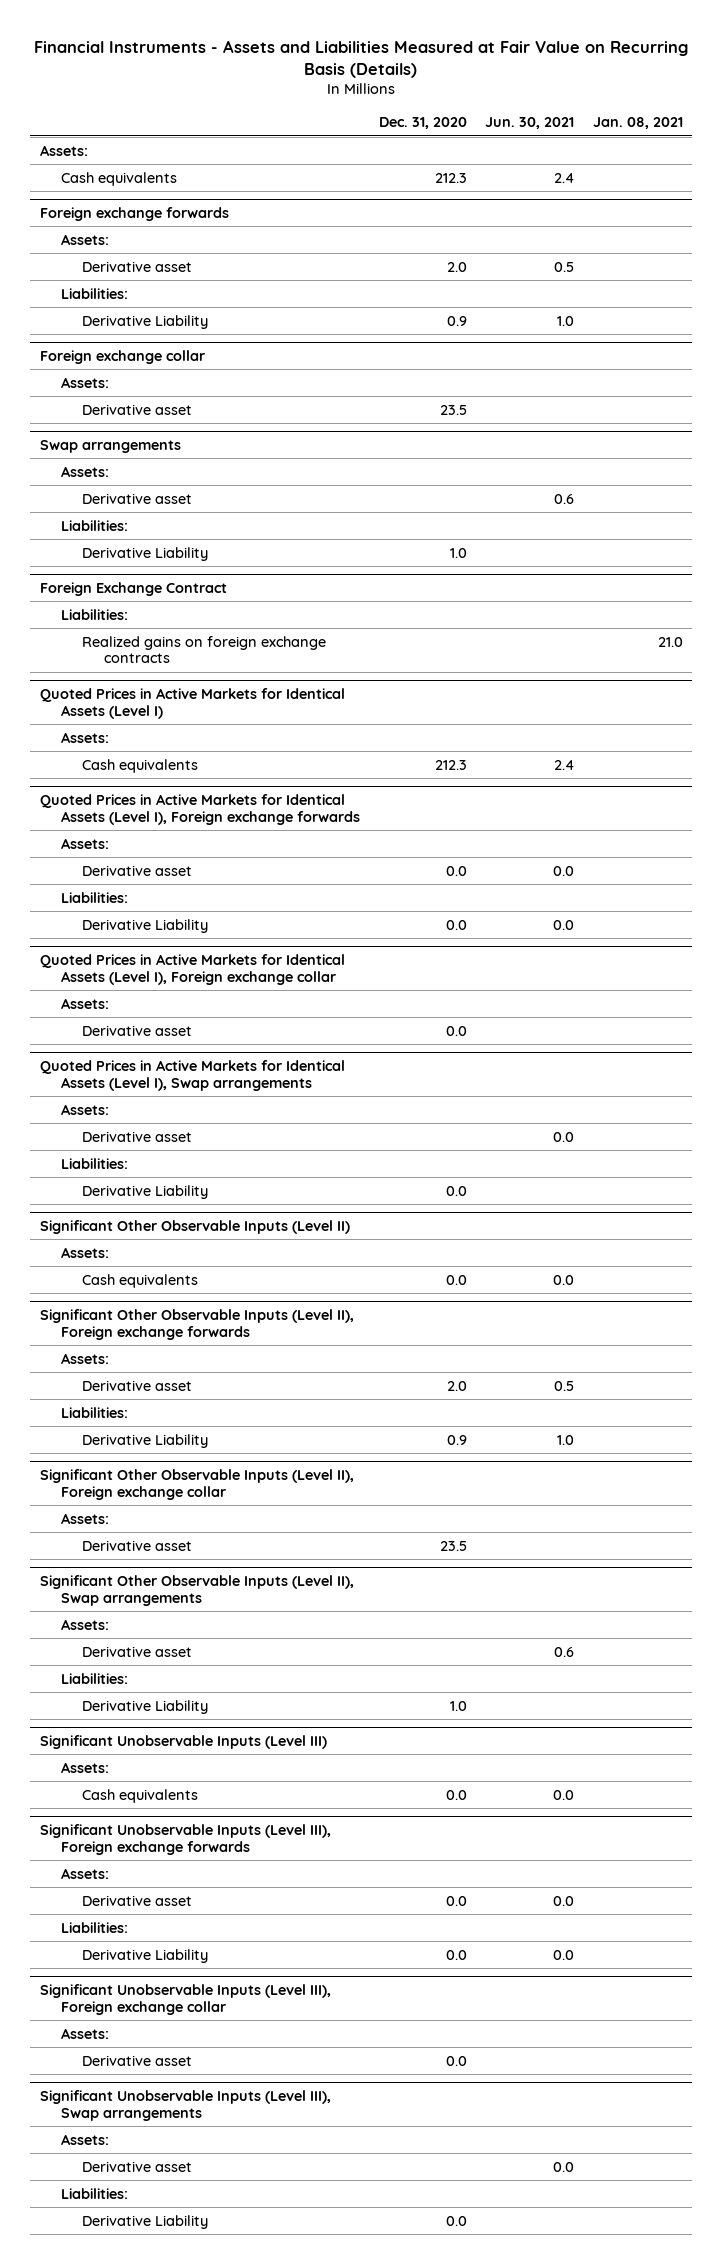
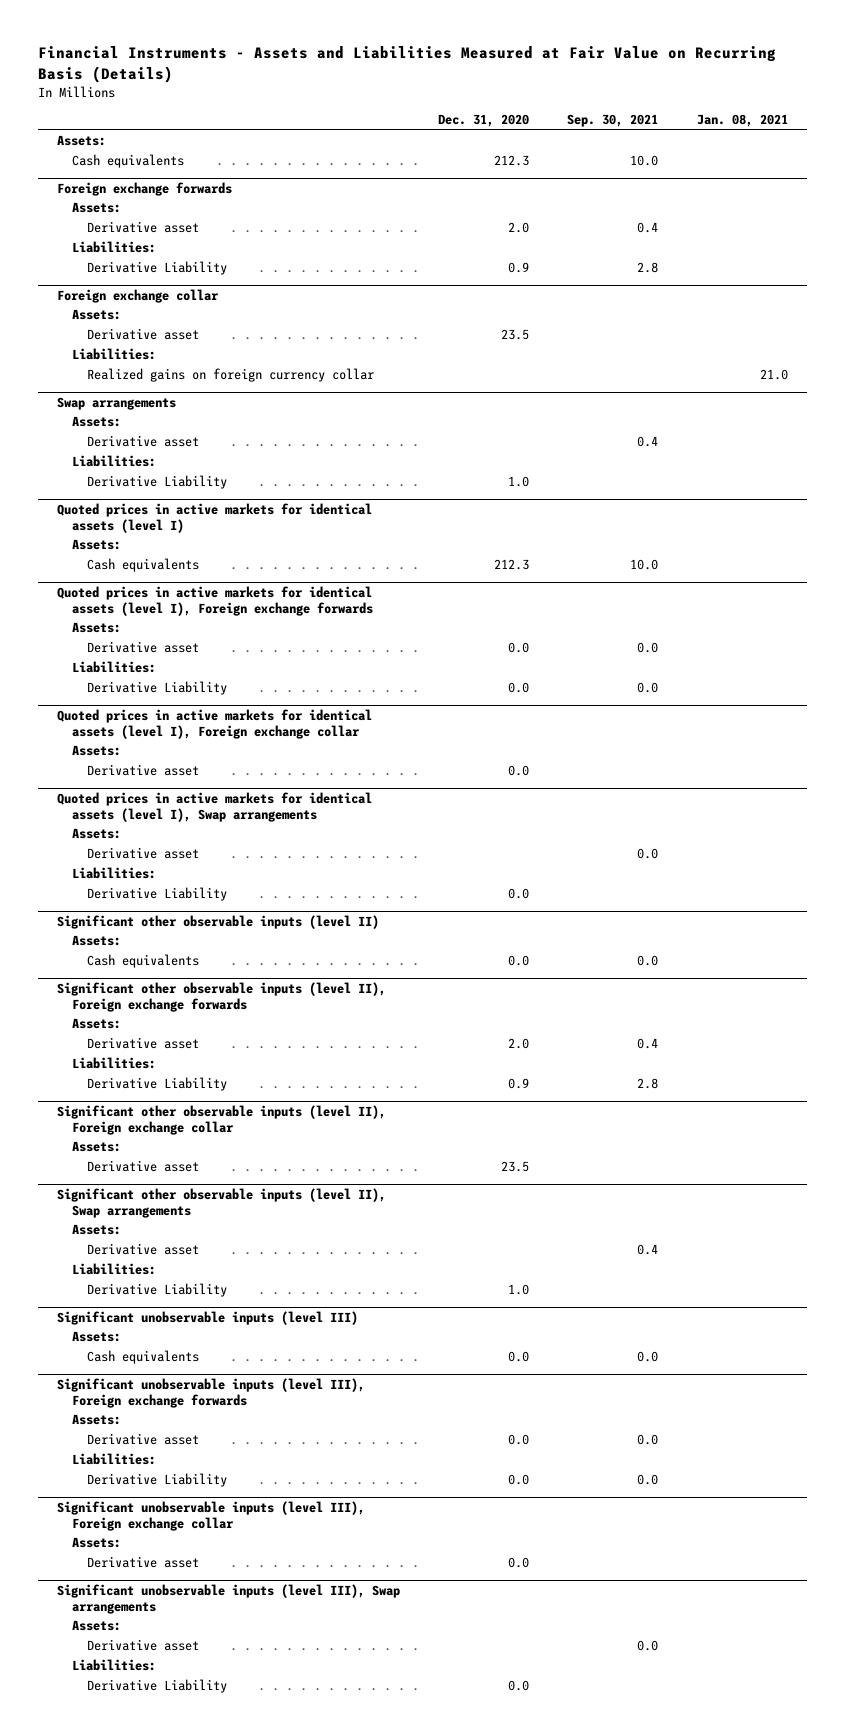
[485,117,575,130] Jun. 30, 2021 -> none
none -> [567,114,659,128] Sep. 30, 2021
none -> [71,348,156,361] Liabilities:
none -> [86,368,374,383] Realized gains on foreign currency collar
[39,581,227,596] Foreign Exchange Contract -> none
[61,608,129,620] Liabilities: -> none
[82,635,327,664] Realized gains on foreign exchange contracts -> none
[39,687,345,719] Quoted Prices in Active Markets for Identical Assets (Level I) -> [56,503,372,533] Quoted prices in active markets for identical assets (level I)
[39,793,361,825] Quoted Prices in Active Markets for Identical Assets (Level I), Foreign exchange forwards -> [56,586,373,616] Quoted prices in active markets for identical assets (level I), Foreign exchange forwards
[39,953,345,985] Quoted Prices in Active Markets for Identical Assets (Level I), Foreign exchange collar -> [56,709,372,739] Quoted prices in active markets for identical assets (level I), Foreign exchange collar
[39,1059,345,1091] Quoted Prices in Active Markets for Identical Assets (Level I), Swap arrangements -> [56,792,372,822] Quoted prices in active markets for identical assets (level I), Swap arrangements
[39,1219,350,1234] Significant Other Observable Inputs (Level II) -> [56,915,379,930] Significant other observable inputs (level II)
[39,1308,354,1340] Significant Other Observable Inputs (Level II), Foreign exchange forwards -> [56,982,386,1012] Significant other observable inputs (level II), Foreign exchange forwards
[39,1468,354,1500] Significant Other Observable Inputs (Level II), Foreign exchange collar -> [56,1105,386,1135] Significant other observable inputs (level II), Foreign exchange collar
[39,1574,354,1606] Significant Other Observable Inputs (Level II), Swap arrangements -> [56,1188,386,1218] Significant other observable inputs (level II), Swap arrangements
[39,1734,327,1749] Significant Unobservable Inputs (Level III) -> [56,1311,358,1326] Significant unobservable inputs (level III)
[39,1823,331,1855] Significant Unobservable Inputs (Level III), Foreign exchange forwards -> [56,1378,365,1408] Significant unobservable inputs (level III), Foreign exchange forwards
[39,1983,331,2015] Significant Unobservable Inputs (Level III), Foreign exchange collar -> [56,1501,365,1531] Significant unobservable inputs (level III), Foreign exchange collar
[39,2089,331,2121] Significant Unobservable Inputs (Level III), Swap arrangements -> [56,1584,400,1614] Significant unobservable inputs (level III), Swap arrangements

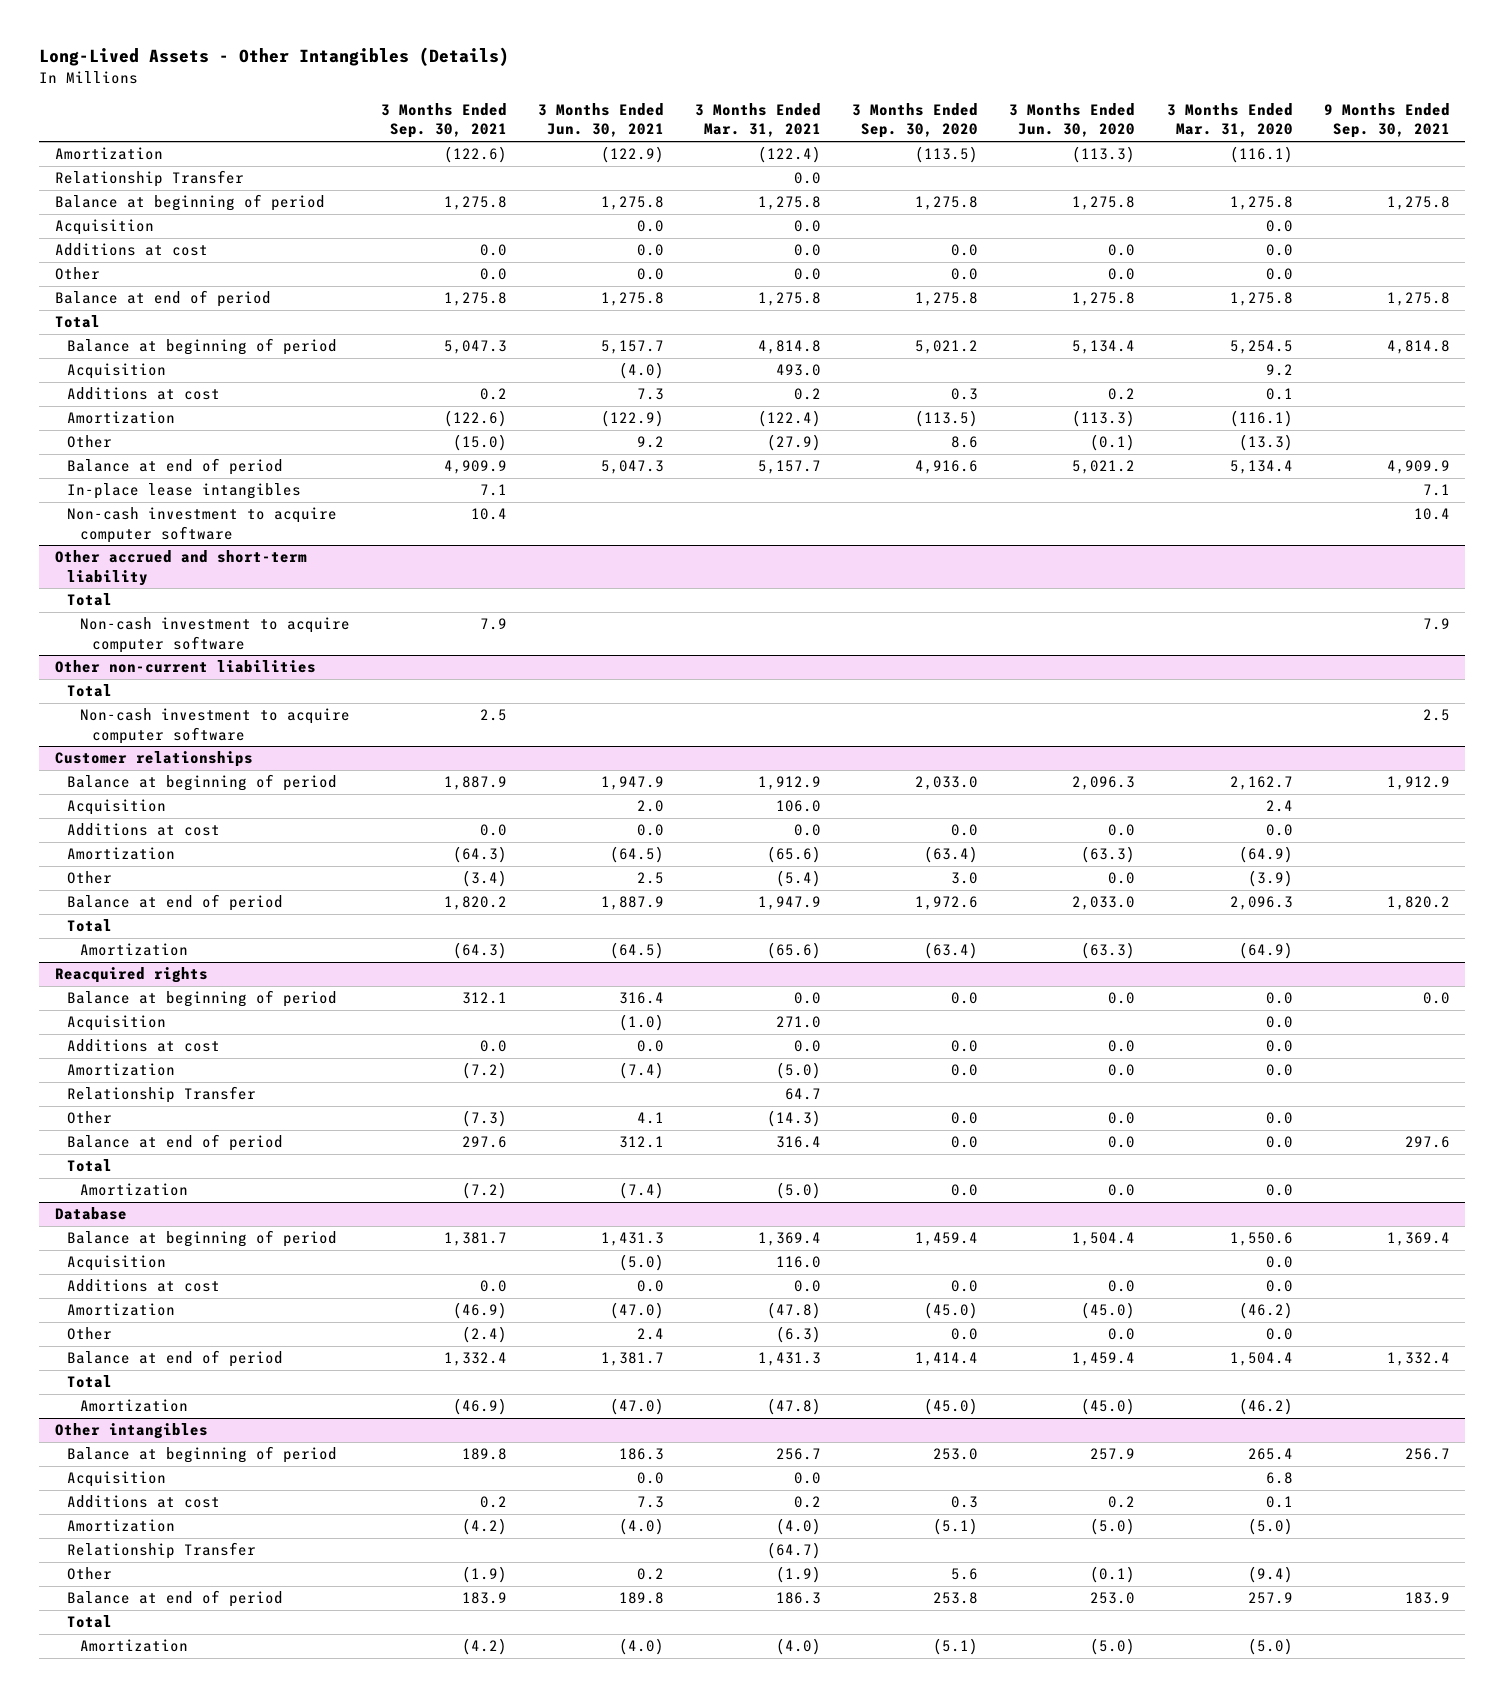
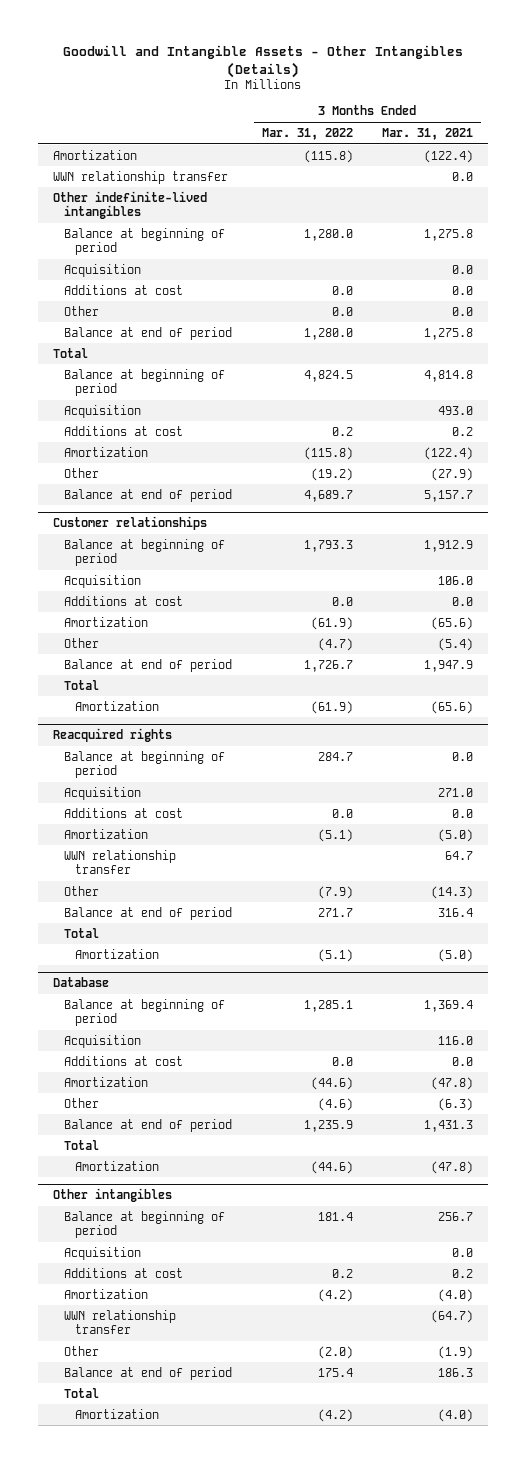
[39,47,510,67] Long-Lived Assets - Other Intangibles (Details) -> [62,44,463,78] Goodwill and Intangible Assets - Other Intangibles (Details)
[380,102,507,139] 3 Months Ended Sep. 30, 2021 -> none
[537,102,664,138] 3 Months Ended Jun. 30, 2021 -> none
[852,102,979,139] 3 Months Ended Sep. 30, 2020 -> none
[1009,102,1136,138] 3 Months Ended Jun. 30, 2020 -> none
[1166,102,1293,138] 3 Months Ended Mar. 31, 2020 -> none
[1323,102,1450,139] 9 Months Ended Sep. 30, 2021 -> none
none -> [261,127,353,140] Mar. 31, 2022
[54,170,244,188] Relationship Transfer -> [52,170,228,184] WWN relationship transfer
none -> [52,190,207,220] Other indefinite-lived intangibles
[67,483,302,500] In-place lease intangibles -> none
[67,507,338,543] Non-cash investment to acquire computer software -> none
[54,550,307,586] Other accrued and short-term liability -> none
[67,593,113,607] Total -> none
[79,617,350,653] Non-cash investment to acquire computer software -> none
[54,660,316,674] Other non-current liabilities -> none
[67,684,113,698] Total -> none
[79,708,350,744] Non-cash investment to acquire computer software -> none
[67,1086,257,1104] Relationship Transfer -> [64,849,177,875] WWN relationship transfer
[67,1542,257,1560] Relationship Transfer -> [64,1309,177,1335] WWN relationship transfer

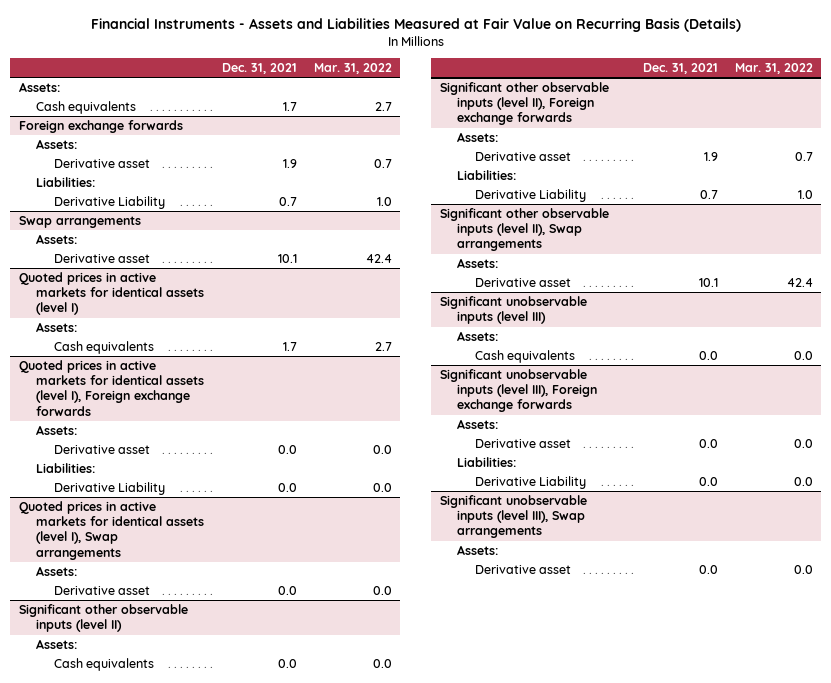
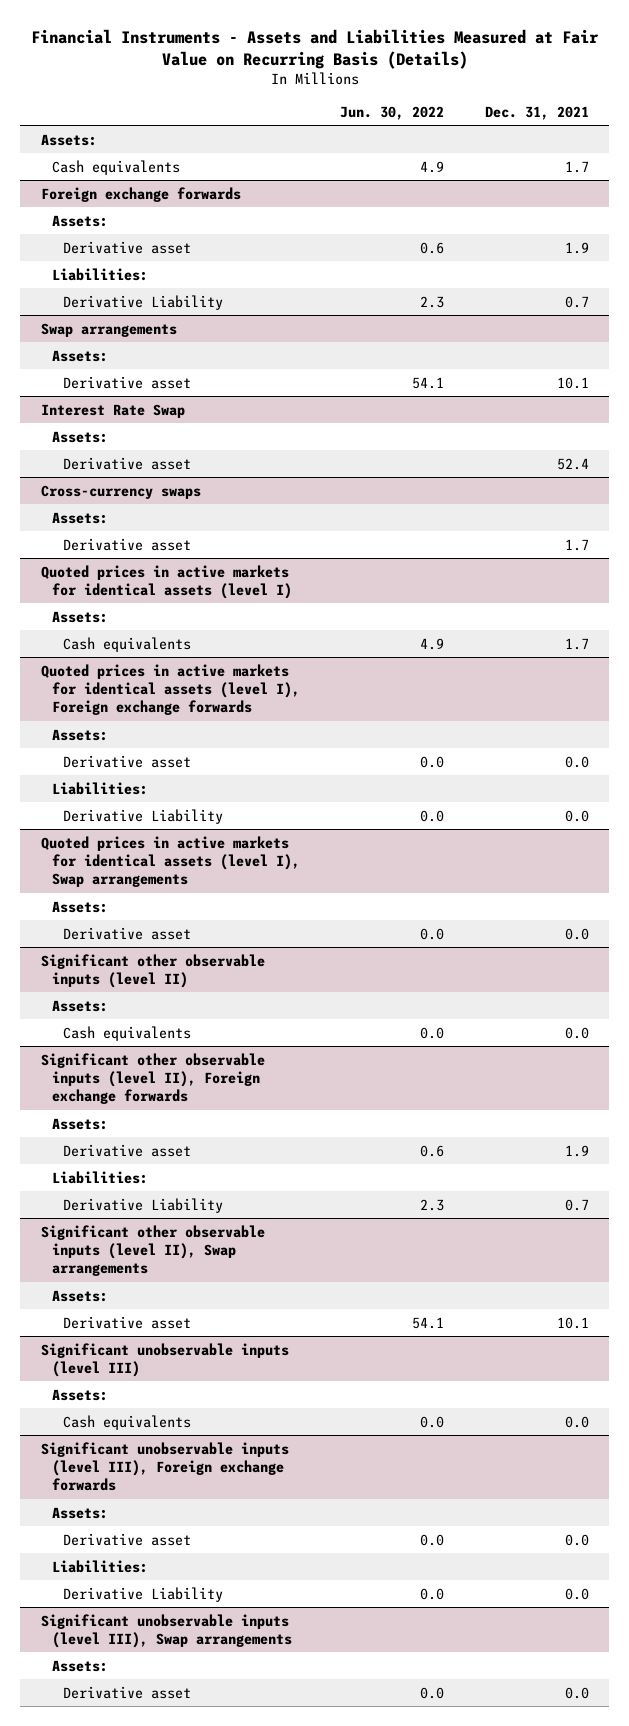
[313,63,392,75] Mar. 31, 2022 -> none
none -> [340,105,445,120] Jun. 30, 2022
none -> [40,403,185,418] Interest Rate Swap
none -> [51,430,108,443] Assets:
none -> [62,456,191,470] Derivative asset
none -> [40,484,201,499] Cross-currency swaps
none -> [51,511,108,524] Assets:
none -> [62,537,191,551] Derivative asset

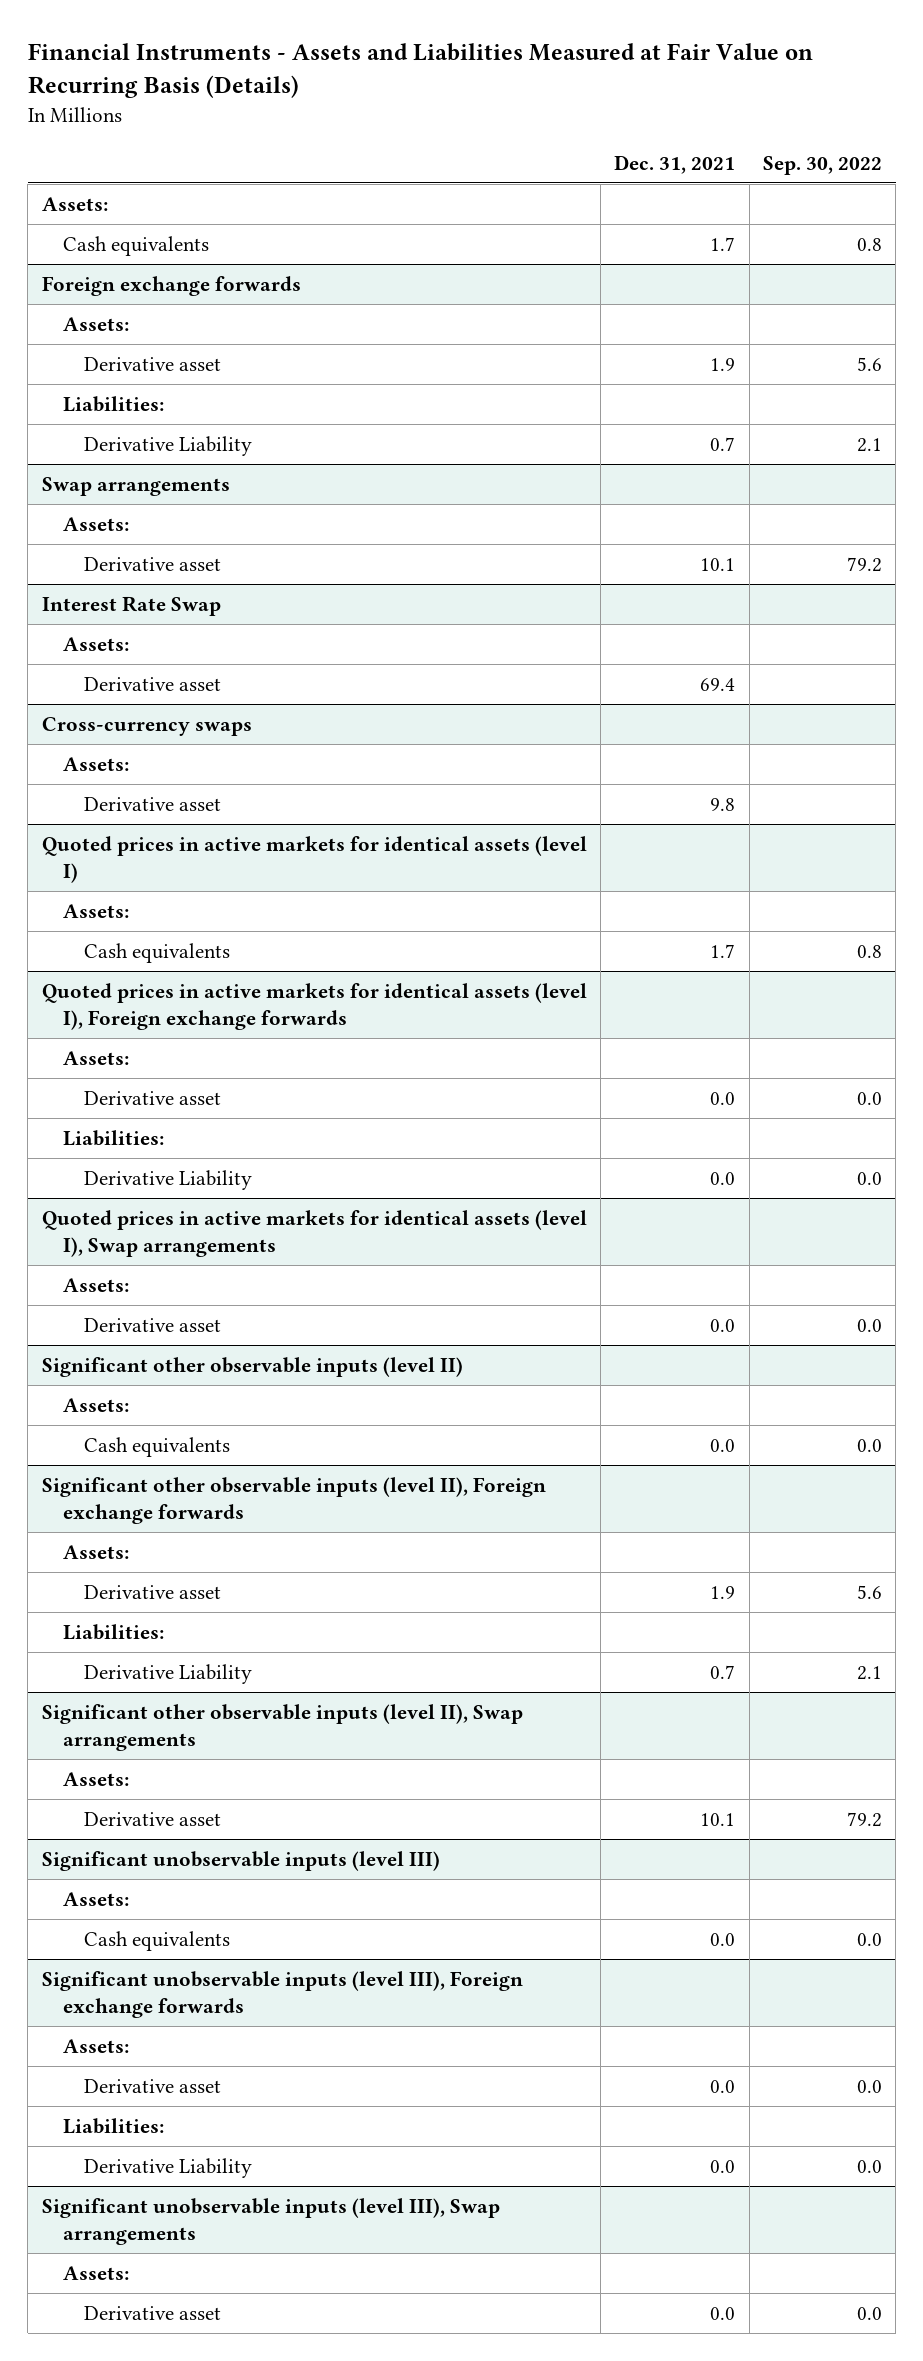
[340,105,445,120] Jun. 30, 2022 -> none
none -> [762,155,882,175] Sep. 30, 2022
[556,457,589,470] 52.4 -> [700,678,736,692] 69.4
[564,538,589,551] 1.7 -> [710,798,736,812] 9.8

